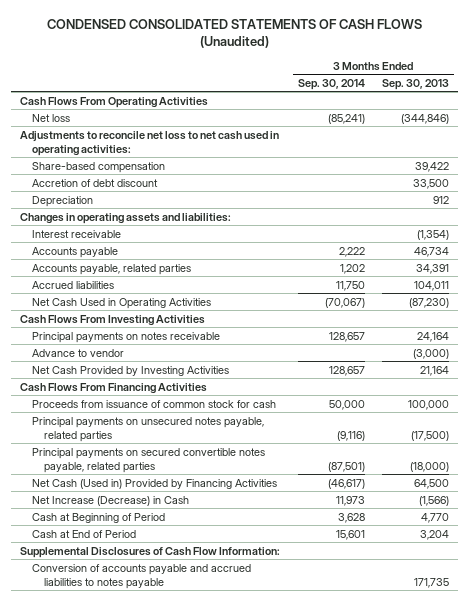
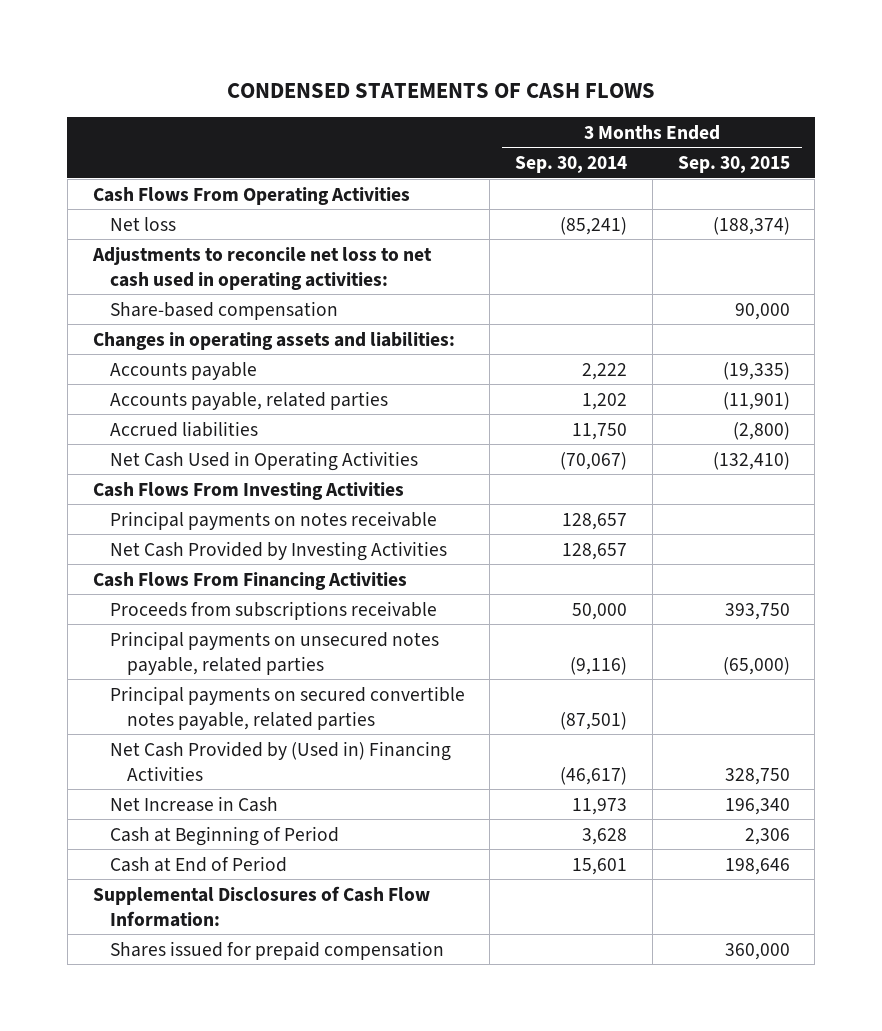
[46,18,422,48] CONDENSED CONSOLIDATED STATEMENTS OF CASH FLOWS (Unaudited) -> [227,82,656,98] CONDENSED STATEMENTS OF CASH FLOWS
[382,78,450,90] Sep. 30, 2013 -> none
none -> [677,155,790,173] Sep. 30, 2015
[31,178,158,187] Accretion of debt discount -> none
[31,195,93,207] Depreciation -> none
[31,229,121,238] Interest receivable -> none
[31,348,124,357] Advance to vendor -> none
[31,399,276,408] Proceeds from issuance of common stock for cash -> [109,600,437,620] Proceeds from subscriptions receivable
[31,478,277,489] Net Cash (Used in) Provided by Financing Activities -> [109,740,451,781] Net Cash Provided by (Used in) Financing Activities
[31,495,189,506] Net Increase (Decrease) in Cash -> [109,795,278,812] Net Increase in Cash
[31,563,251,589] Conversion of accounts payable and accrued liabilities to notes payable -> none
none -> [109,940,444,960] Shares issued for prepaid compensation

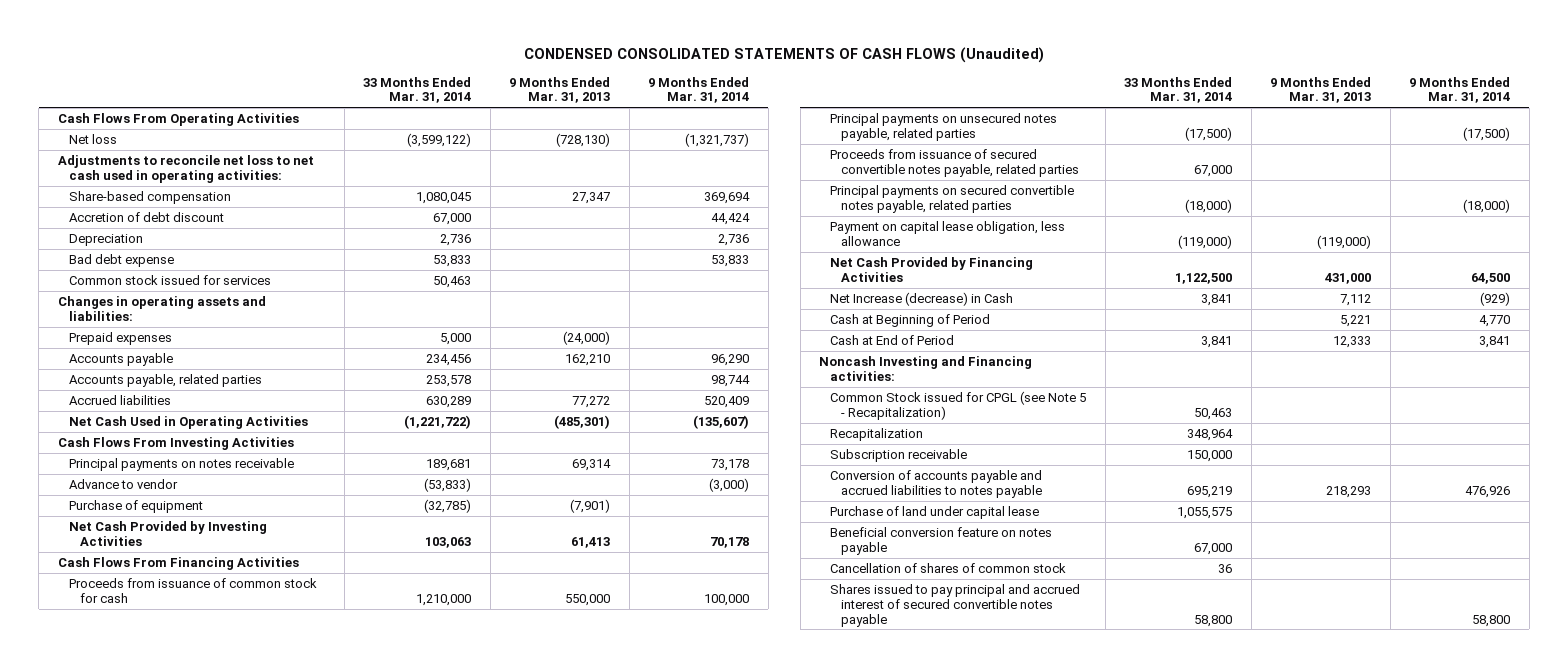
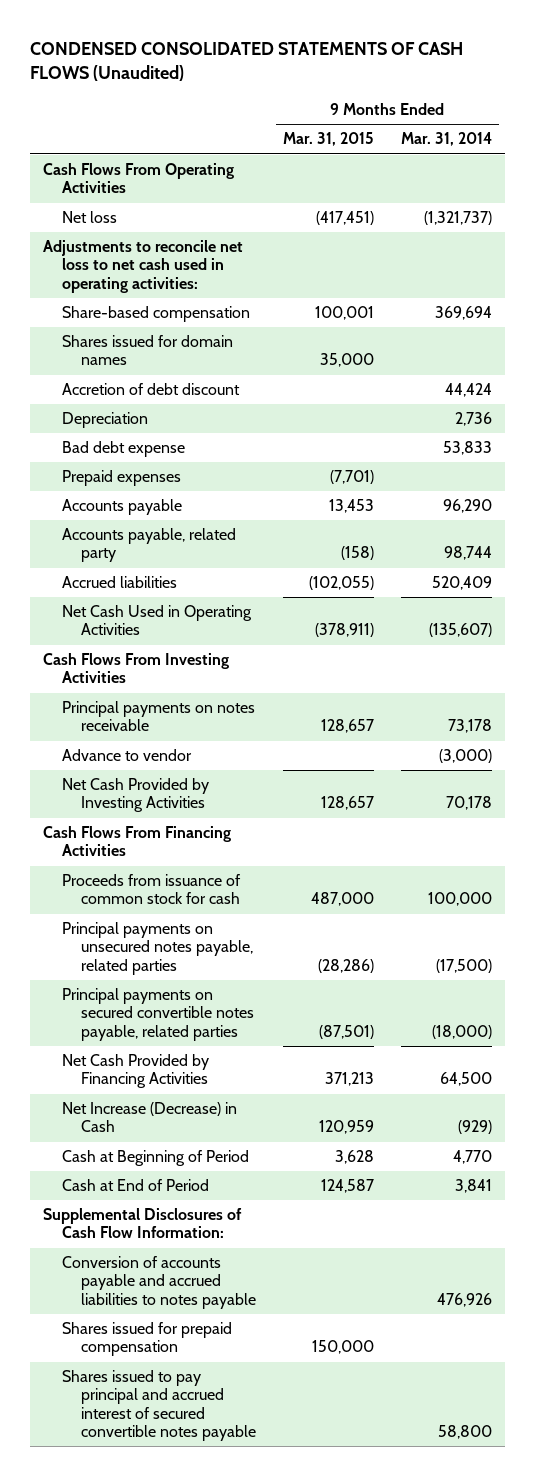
[363,76,472,104] 33 Months Ended Mar. 31, 2014 -> none
[509,76,611,104] 9 Months Ended Mar. 31, 2013 -> none
none -> [282,132,374,147] Mar. 31, 2015
none -> [62,335,234,366] Shares issued for domain names
[69,274,272,285] Common stock issued for services -> none
[57,295,266,321] Changes in operating assets and liabilities: -> none
[69,373,263,387] Accounts payable, related parties -> [62,528,237,563] Accounts payable, related party
[69,499,204,513] Purchase of equipment -> none
[830,148,1080,177] Proceeds from issuance of secured convertible notes payable, related parties -> none
[830,220,1066,246] Payment on capital lease obligation, less allowance -> none
[830,291,1014,306] Net Increase (decrease) in Cash -> [62,1102,238,1133] Net Increase (Decrease) in Cash
[819,355,1033,381] Noncash Investing and Financing activities: -> none
[830,390,1087,420] Common Stock issued for CPGL (see Note 5 - Recapitalization) -> none
[830,427,924,441] Recapitalization -> none
[830,448,968,462] Subscription receivable -> none
none -> [43,1208,243,1239] Supplemental Disclosures of Cash Flow Information:
[830,505,1040,519] Purchase of land under capital lease -> none
[830,526,1053,555] Beneficial conversion feature on notes payable -> none
[830,562,1067,573] Cancellation of shares of common stock -> none
none -> [62,1322,233,1357] Shares issued for prepaid compensation

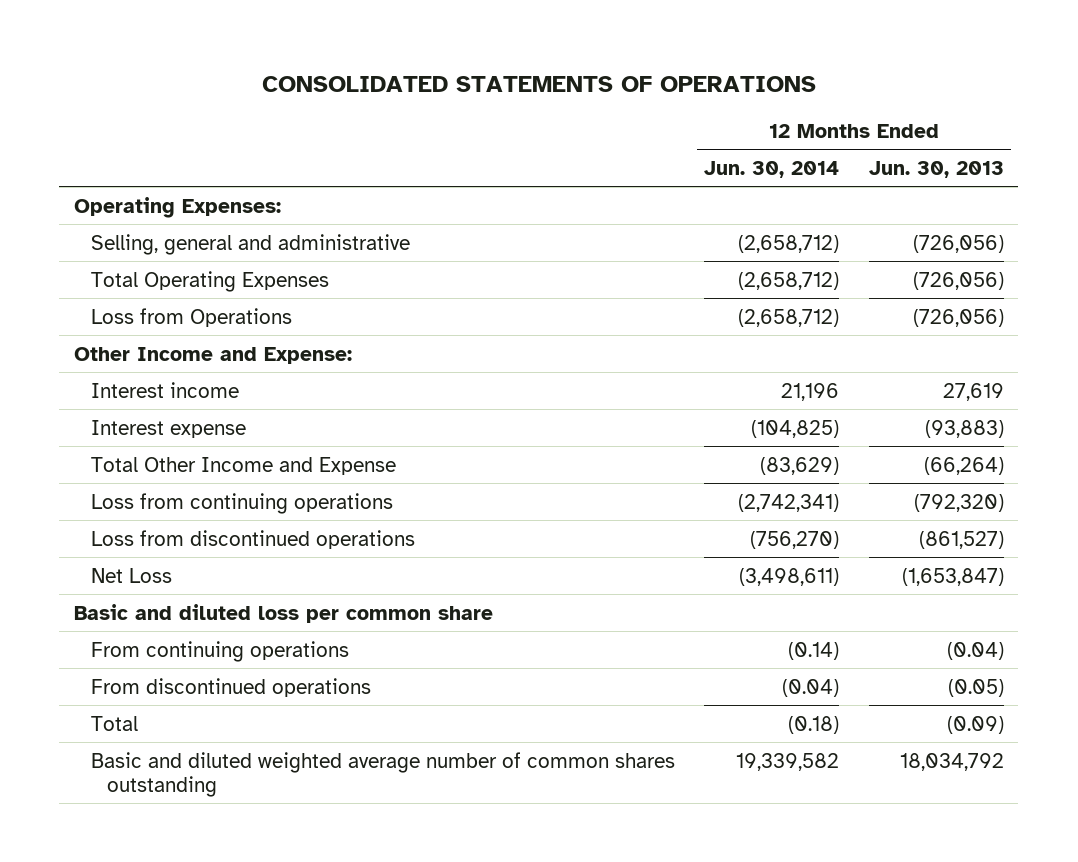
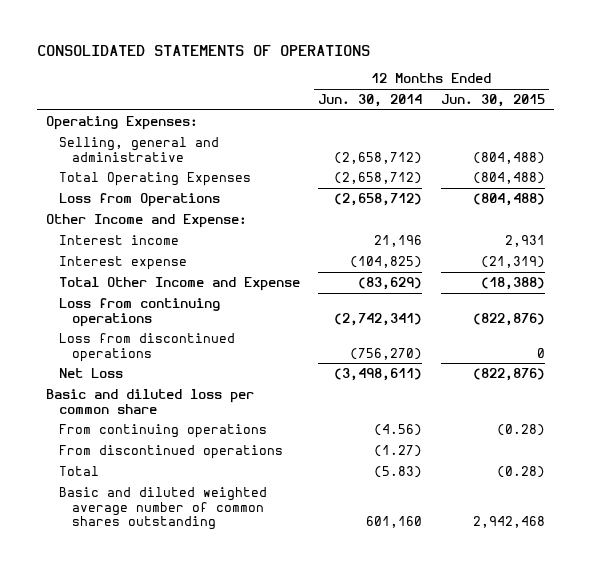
[868,161,1004,179] Jun. 30, 2013 -> none
none -> [440,94,545,108] Jun. 30, 2015
[788,641,840,660] (0.14) -> [374,424,423,437] (4.56)
[782,678,840,697] (0.04) -> [374,445,423,458] (1.27)
[788,715,840,734] (0.18) -> [374,466,423,479] (5.83)
[736,752,840,771] 19,339,582 -> [366,516,423,529] 601,160

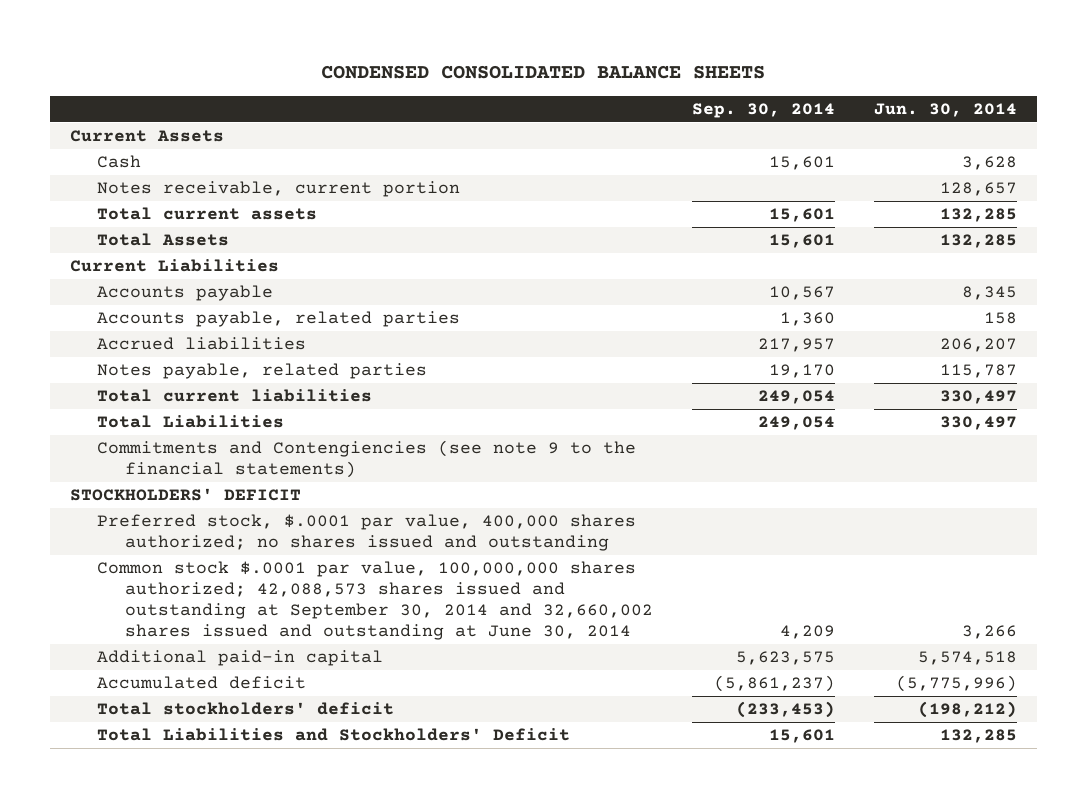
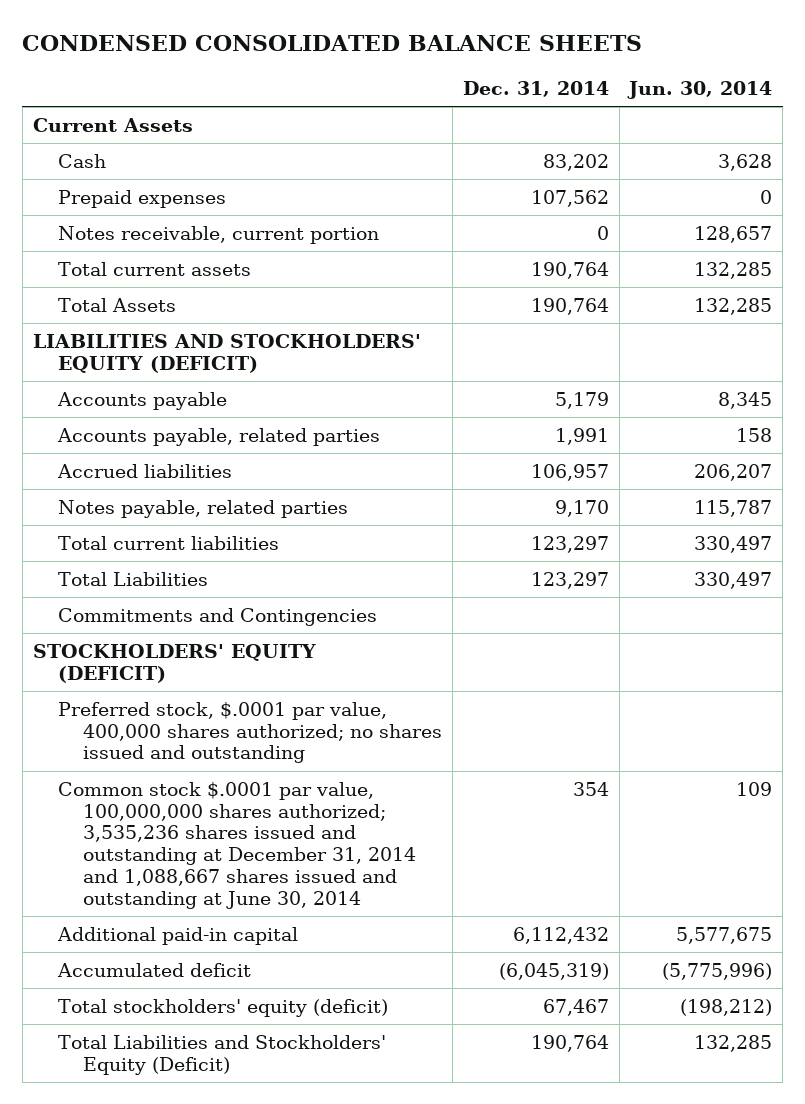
[691,103,835,119] Sep. 30, 2014 -> none
none -> [462,80,609,97] Dec. 31, 2014
none -> [57,189,226,208] Prepaid expenses
[69,259,279,273] Current Liabilities -> none
none -> [32,333,421,373] LIABILITIES AND STOCKHOLDERS' EQUITY (DEFICIT)
[97,440,637,479] Commitments and Contengiencies (see note 9 to the financial statements) -> [57,607,377,626] Commitments and Contingencies
[69,488,301,502] STOCKHOLDERS' DEFICIT -> [32,643,316,683] STOCKHOLDERS' EQUITY (DEFICIT)
[97,561,653,641] Common stock $.0001 par value, 100,000,000 shares authorized; 42,088,573 shares issued and outstanding at September 30, 2014 and 32,660,002 shares issued and outstanding at June 30, 2014 -> [57,781,417,909] Common stock $.0001 par value, 100,000,000 shares authorized; 3,535,236 shares issued and outstanding at December 31, 2014 and 1,088,667 shares issued and outstanding at June 30, 2014
[962,625,1018,640] 3,266 -> [736,781,773,796] 109
[918,651,1018,666] 5,574,518 -> [676,926,773,944] 5,577,675
[97,702,395,716] Total stockholders' deficit -> [57,998,388,1017] Total stockholders' equity (deficit)
[97,728,571,742] Total Liabilities and Stockholders' Deficit -> [57,1034,386,1075] Total Liabilities and Stockholders' Equity (Deficit)

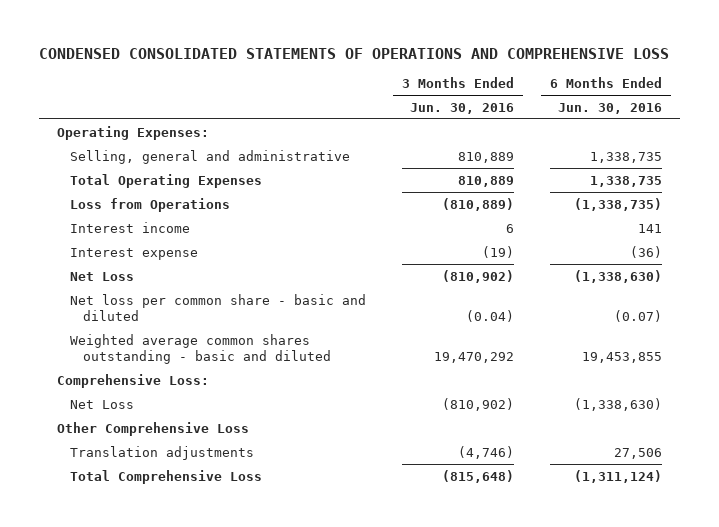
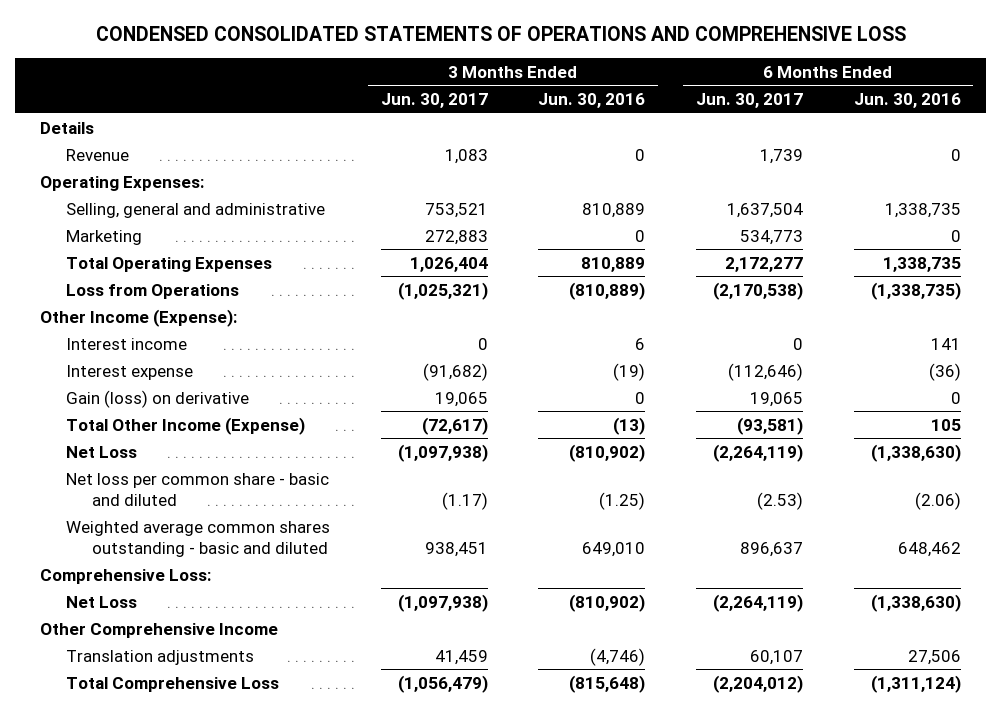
none -> [380,93,488,109] Jun. 30, 2017
none -> [696,93,804,109] Jun. 30, 2017
none -> [40,121,95,134] Details
none -> [66,148,130,161] Revenue
none -> [66,229,143,245] Marketing
none -> [40,308,238,327] Other Income (Expense):
none -> [66,389,250,408] Gain (loss) on derivative
none -> [66,416,306,435] Total Other Income (Expense)
[465,309,514,322] (0.04) -> [599,491,646,510] (1.25)
[613,309,662,322] (0.07) -> [914,491,961,510] (2.06)
[433,351,514,363] 19,470,292 -> [582,541,646,557] 649,010
[581,351,662,363] 19,453,855 -> [897,541,961,557] 648,462
[57,421,250,436] Other Comprehensive Loss -> [40,622,279,638] Other Comprehensive Income

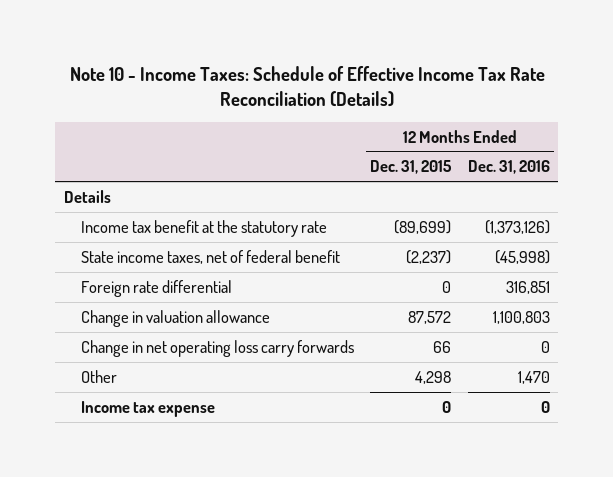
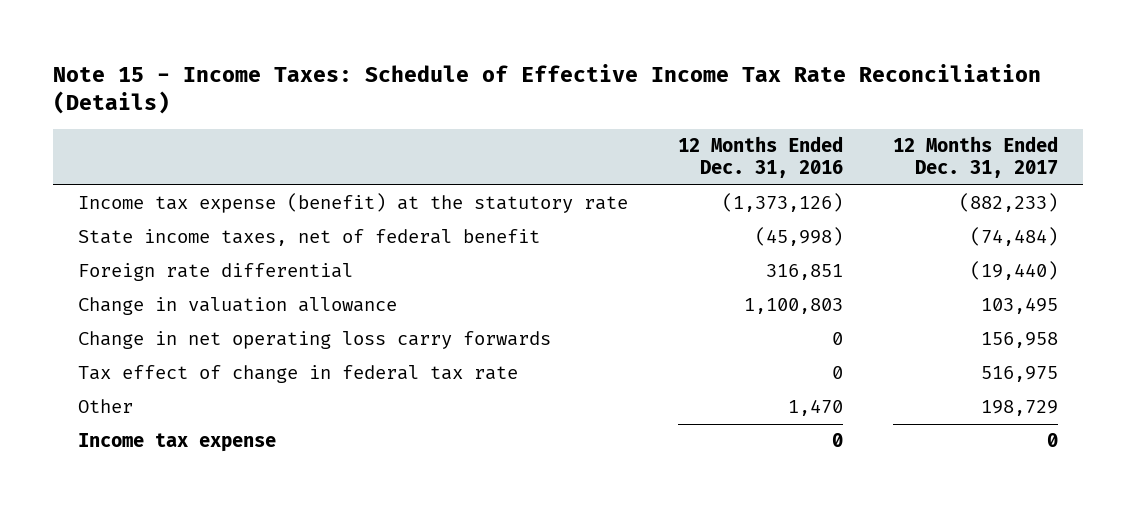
[69,65,545,107] Note 10 - Income Taxes: Schedule of Effective Income Tax Rate Reconciliation (Details) -> [53,63,1042,115] Note 15 - Income Taxes: Schedule of Effective Income Tax Rate Reconciliation (Details)
[370,160,453,175] Dec. 31, 2015 -> none
none -> [892,136,1058,179] 12 Months Ended Dec. 31, 2017
[63,189,111,203] Details -> none
[80,219,327,237] Income tax benefit at the statutory rate -> [78,193,629,214] Income tax expense (benefit) at the statutory rate
none -> [78,365,519,384] Tax effect of change in federal tax rate

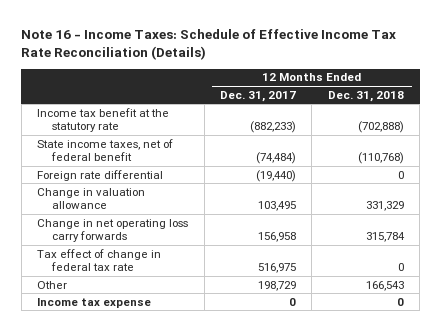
[53,63,1042,115] Note 15 - Income Taxes: Schedule of Effective Income Tax Rate Reconciliation (Details) -> [21,29,397,61] Note 16 - Income Taxes: Schedule of Effective Income Tax Rate Reconciliation (Details)
[677,136,843,179] 12 Months Ended Dec. 31, 2016 -> none
none -> [327,90,404,102] Dec. 31, 2018
[78,193,629,214] Income tax expense (benefit) at the statutory rate -> [37,107,170,133] Income tax benefit at the statutory rate

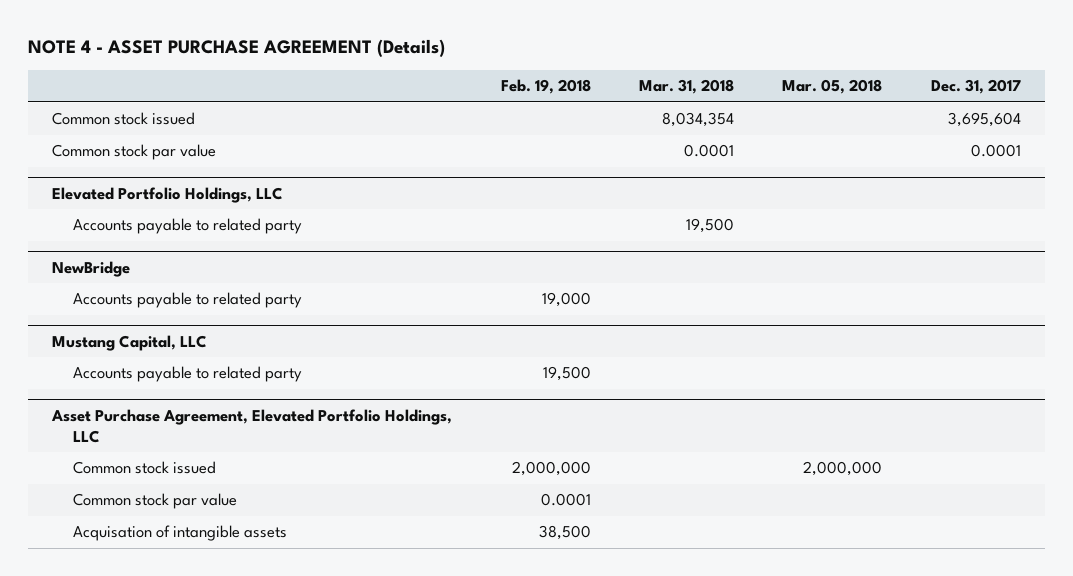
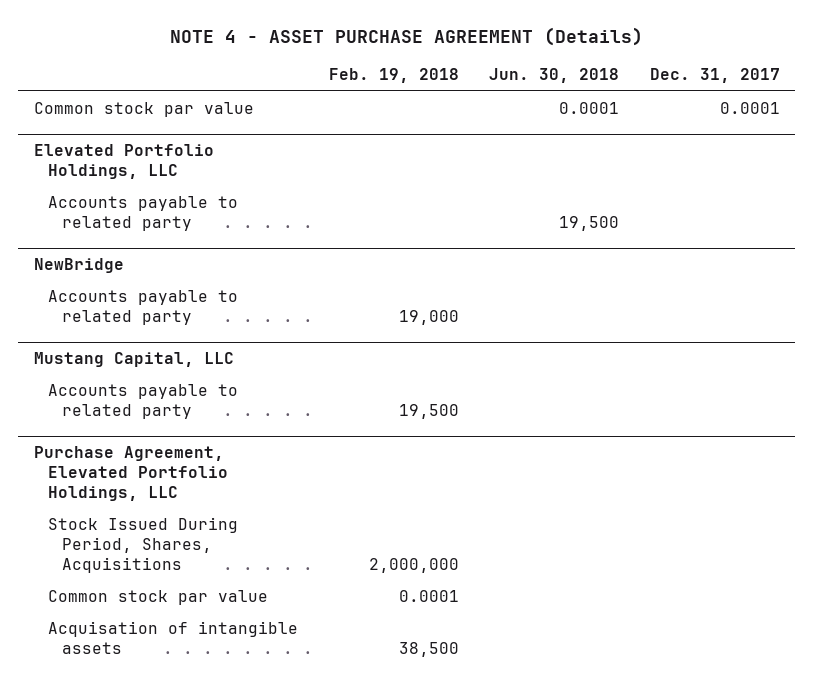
[639,79,735,95] Mar. 31, 2018 -> none
[782,79,883,95] Mar. 05, 2018 -> none
none -> [489,68,620,84] Jun. 30, 2018
[52,112,196,126] Common stock issued -> none
[72,461,216,475] Common stock issued -> none
[51,408,453,443] Asset Purchase Agreement, Elevated Portfolio Holdings, LLC -> [33,445,228,502] Purchase Agreement, Elevated Portfolio Holdings, LLC
none -> [47,516,238,574] Stock Issued During Period, Shares, Acquisitions

